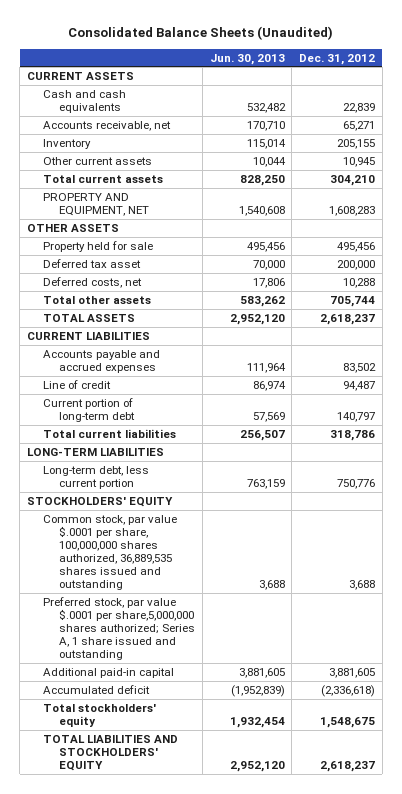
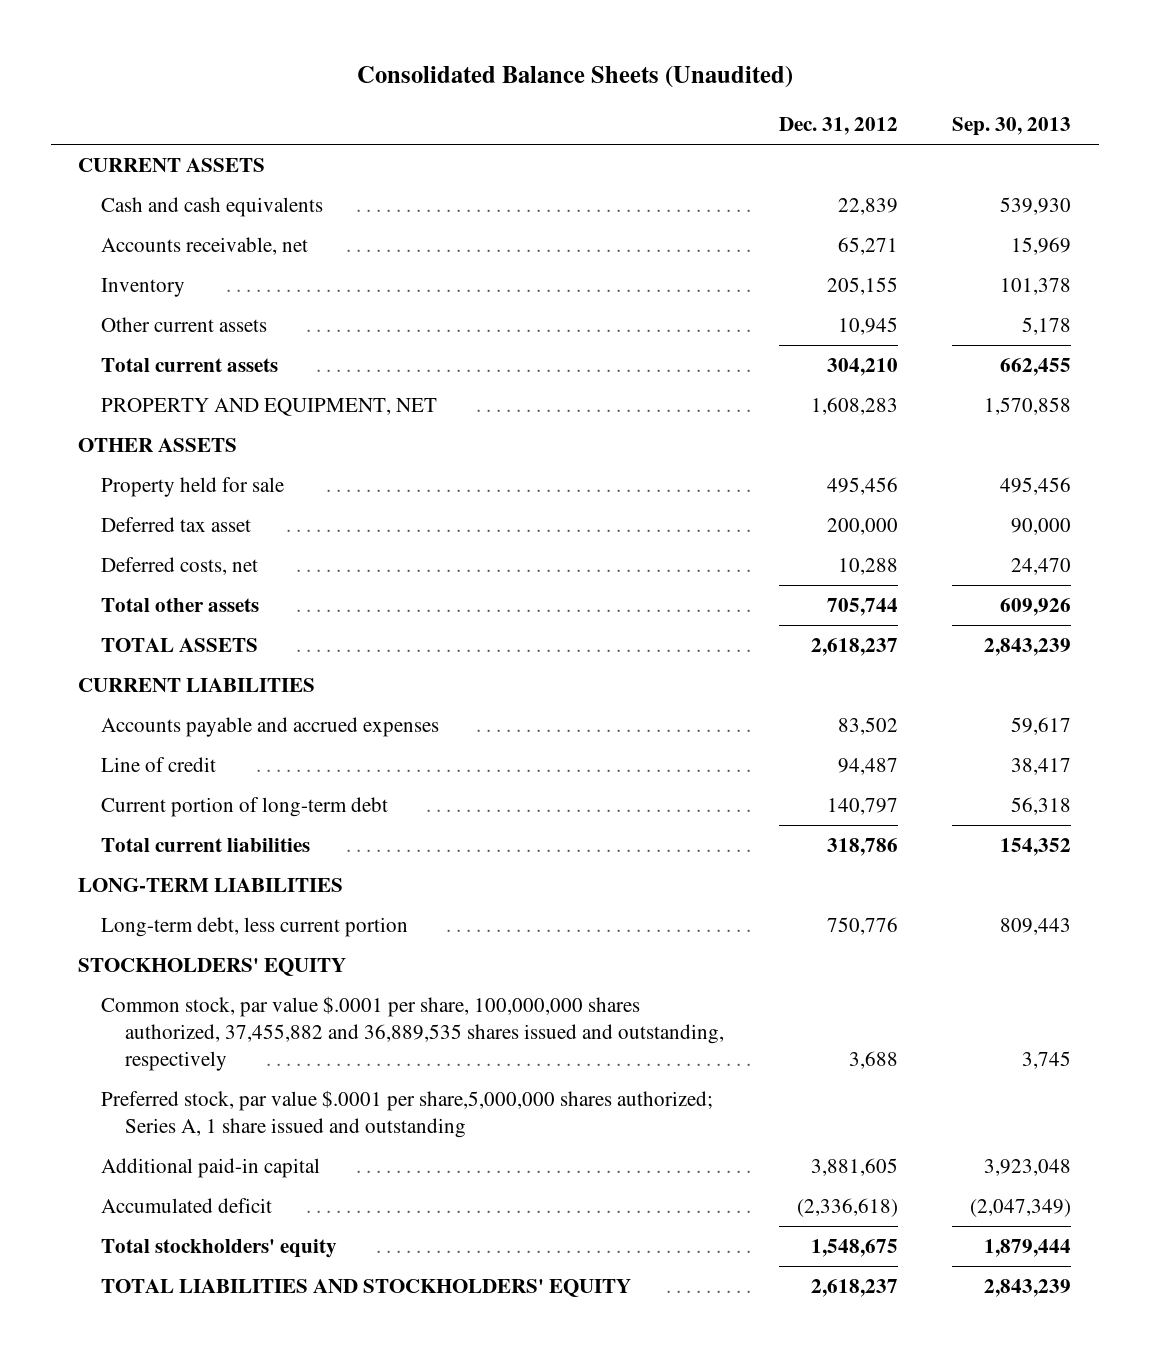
[209,53,285,65] Jun. 30, 2013 -> none
none -> [952,117,1072,137] Sep. 30, 2013
[42,514,177,591] Common stock, par value $.0001 per share, 100,000,000 shares authorized, 36,889,535 shares issued and outstanding -> [101,995,724,1072] Common stock, par value $.0001 per share, 100,000,000 shares authorized, 37,455,882 and 36,889,535 shares issued and outstanding, respectively

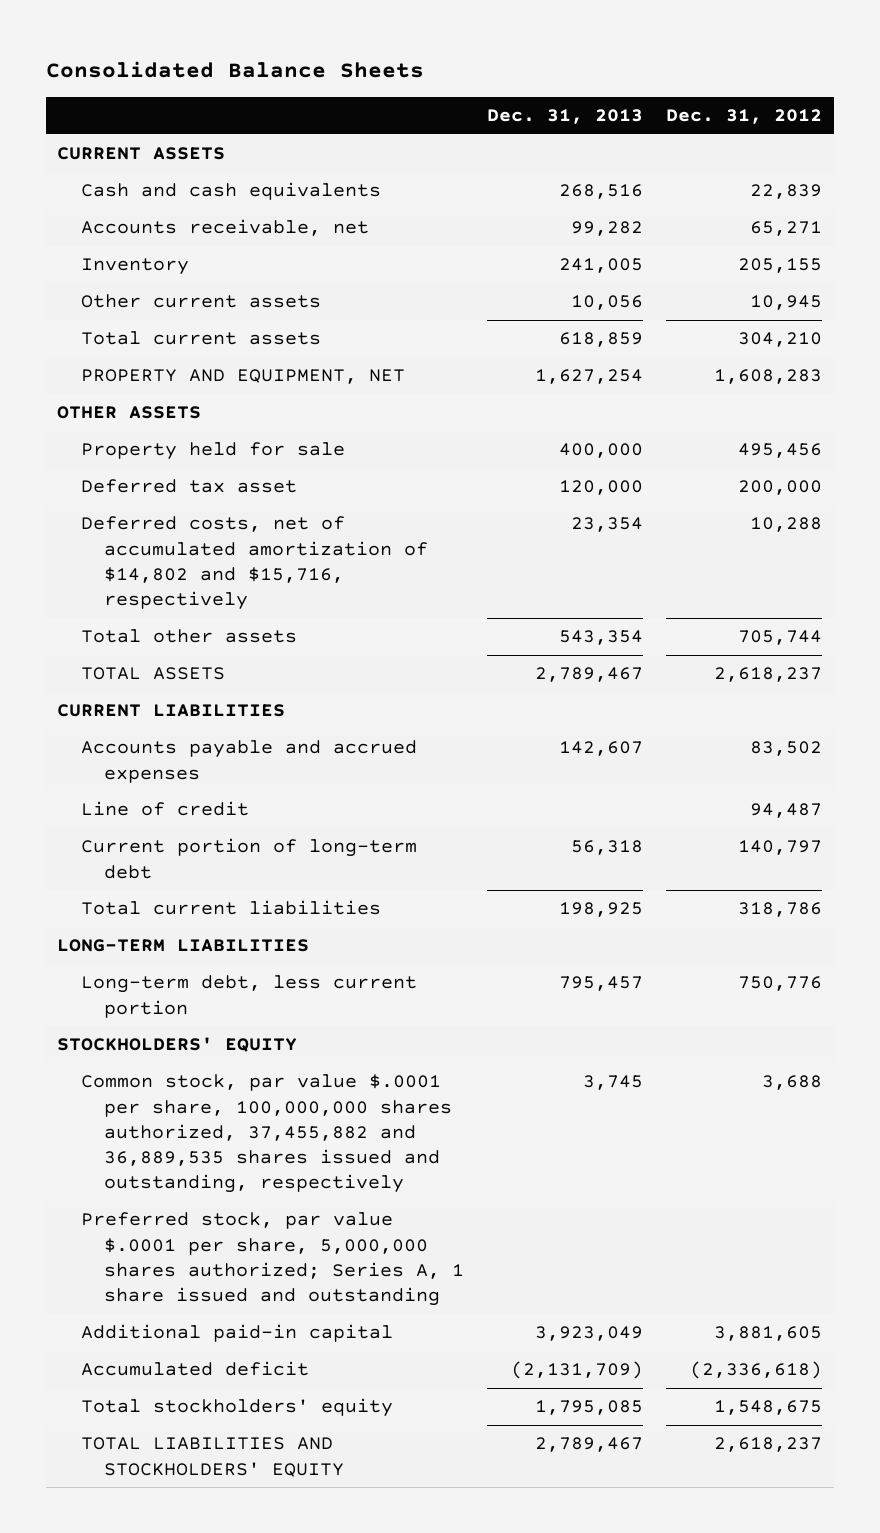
[356,66,793,89] Consolidated Balance Sheets (Unaudited) -> [45,60,424,78] Consolidated Balance Sheets
[952,117,1072,137] Sep. 30, 2013 -> none
none -> [487,109,644,125] Dec. 31, 2013
[101,556,259,575] Deferred costs, net -> [80,516,429,611] Deferred costs, net of accumulated amortization of $14,802 and $15,716, respectively
[101,1089,714,1138] Preferred stock, par value $.0001 per share,5,000,000 shares authorized; Series A, 1 share issued and outstanding -> [80,1212,465,1307] Preferred stock, par value $.0001 per share, 5,000,000 shares authorized; Series A, 1 share issued and outstanding

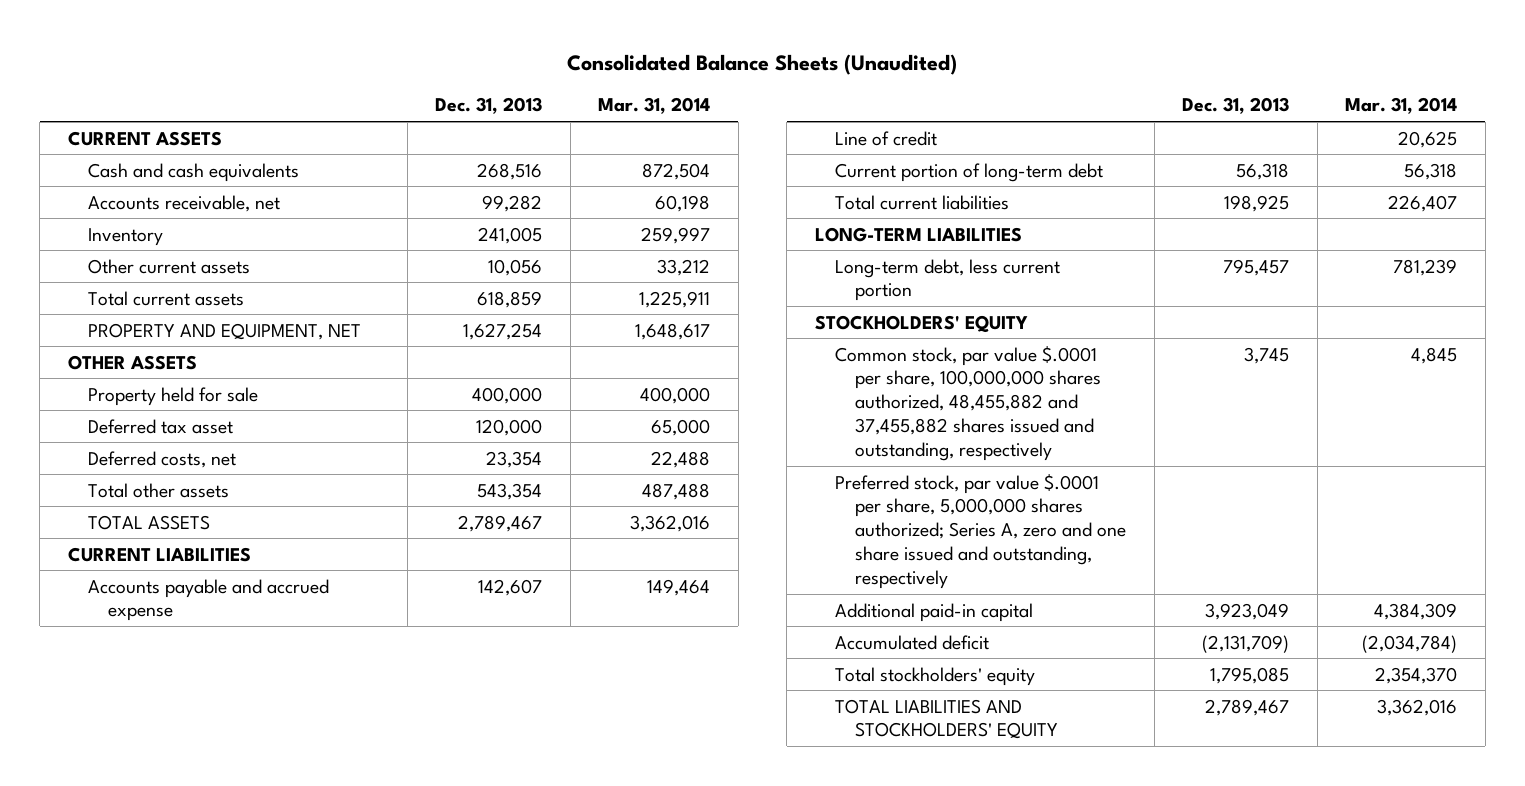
[45,60,424,78] Consolidated Balance Sheets -> [567,53,958,75] Consolidated Balance Sheets (Unaudited)
[666,109,823,125] Dec. 31, 2012 -> none
none -> [598,97,711,115] Mar. 31, 2014
[80,516,429,611] Deferred costs, net of accumulated amortization of $14,802 and $15,716, respectively -> [87,450,236,468] Deferred costs, net
[80,740,417,783] Accounts payable and accrued expenses -> [87,578,329,622] Accounts payable and accrued expense
[80,1074,453,1194] Common stock, par value $.0001 per share, 100,000,000 shares authorized, 37,455,882 and 36,889,535 shares issued and outstanding, respectively -> [834,345,1102,462] Common stock, par value $.0001 per share, 100,000,000 shares authorized, 48,455,882 and 37,455,882 shares issued and outstanding, respectively
[80,1212,465,1307] Preferred stock, par value $.0001 per share, 5,000,000 shares authorized; Series A, 1 share issued and outstanding -> [834,473,1127,590] Preferred stock, par value $.0001 per share, 5,000,000 shares authorized; Series A, zero and one share issued and outstanding, respectively

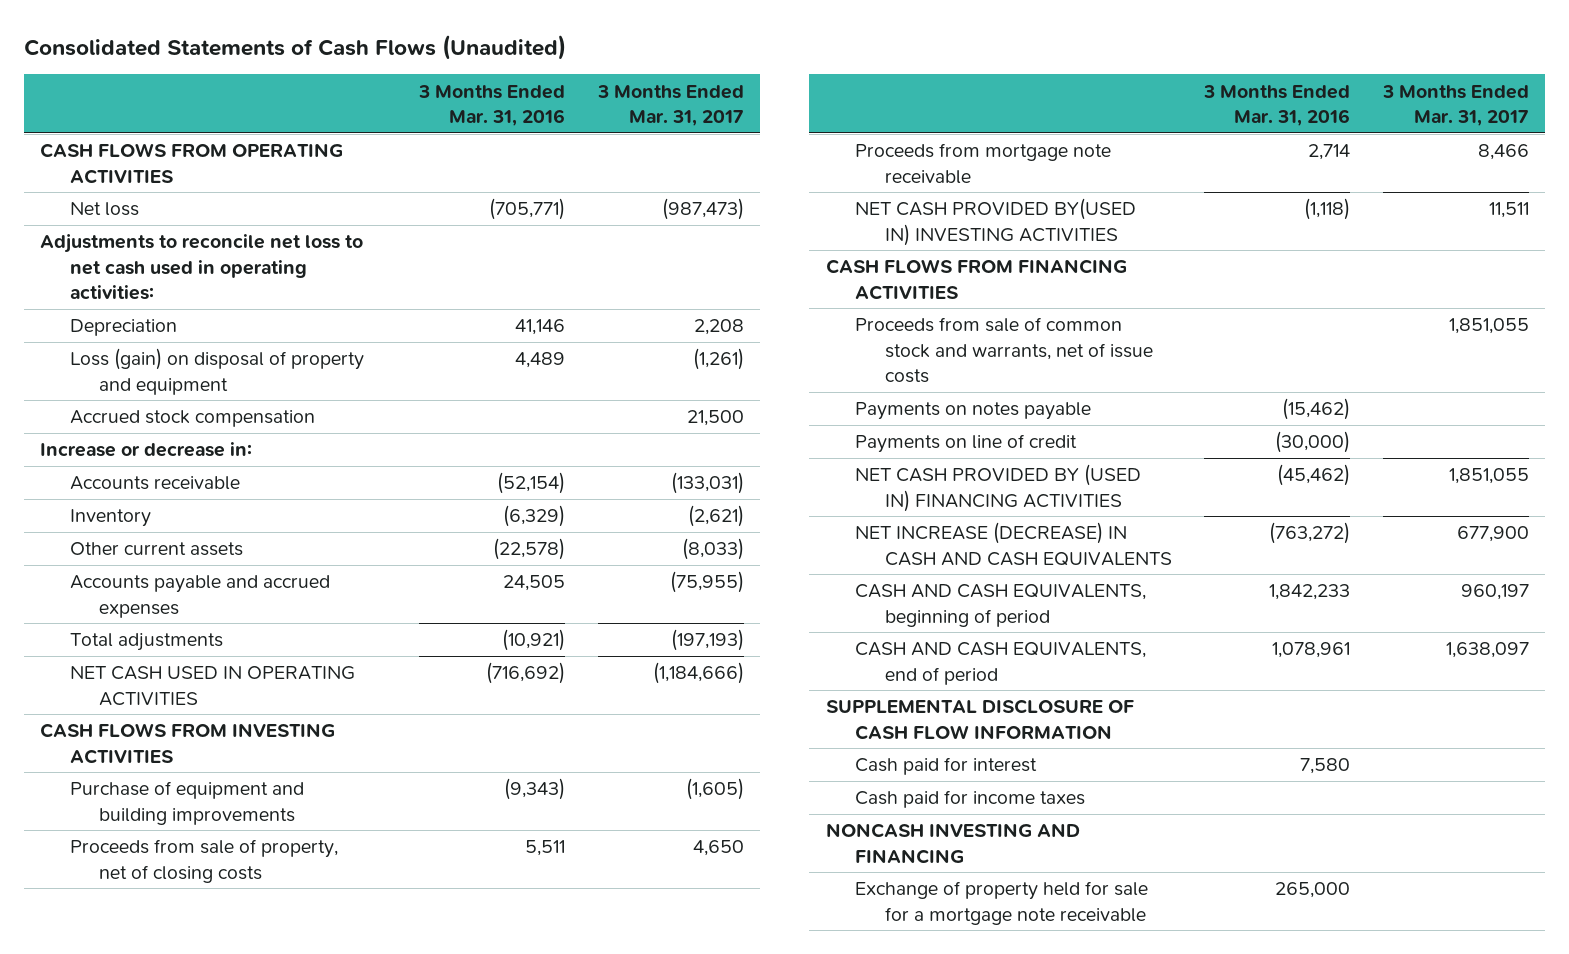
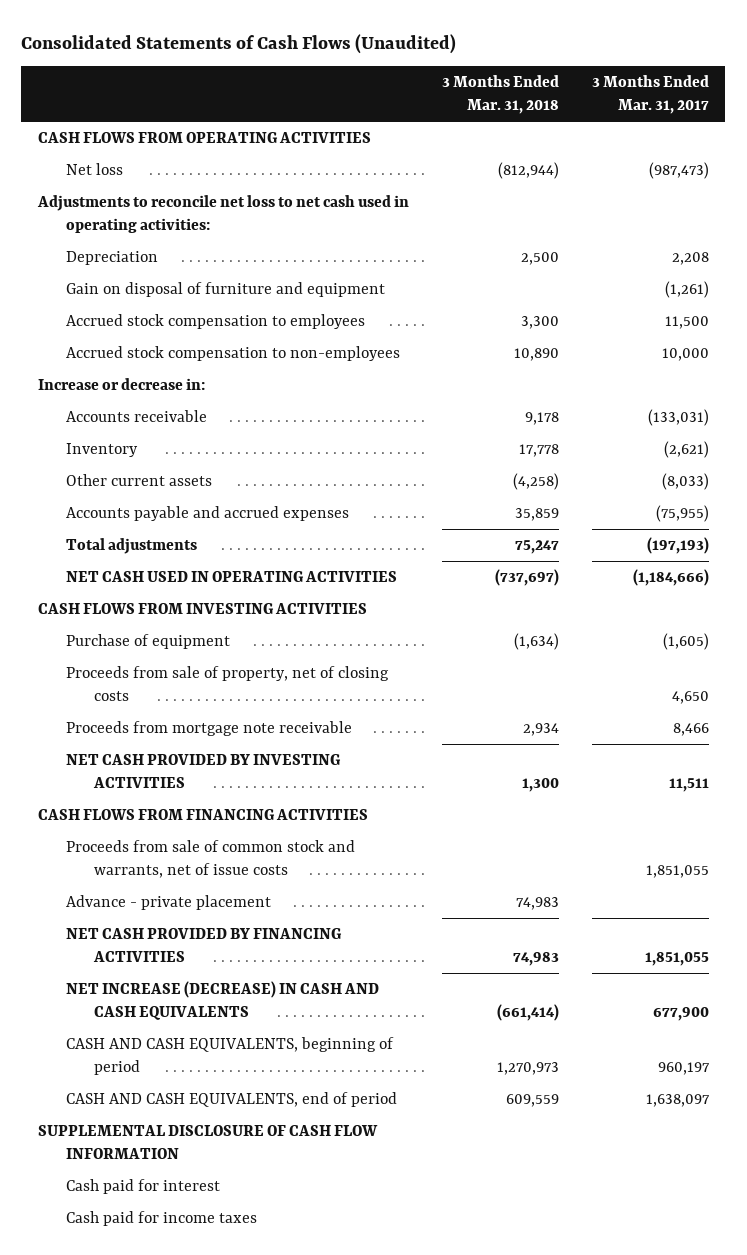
[418,84,566,127] 3 Months Ended Mar. 31, 2016 -> none
none -> [441,75,559,115] 3 Months Ended Mar. 31, 2018
[69,348,364,395] Loss (gain) on disposal of property and equipment -> [65,282,385,298] Gain on disposal of furniture and equipment
[69,410,315,428] Accrued stock compensation -> [65,314,365,330] Accrued stock compensation to employees
[686,410,744,427] 21,500 -> [664,316,709,330] 11,500
none -> [65,346,400,362] Accrued stock compensation to non-employees
[69,781,304,825] Purchase of equipment and building improvements -> [65,634,230,650] Purchase of equipment
[855,198,1137,246] NET CASH PROVIDED BY(USED IN) INVESTING ACTIVITIES -> [65,754,341,788] NET CASH PROVIDED BY INVESTING ACTIVITIES
[855,402,1092,421] Payments on notes payable -> none
[855,434,1078,454] Payments on line of credit -> none
none -> [65,895,271,911] Advance - private placement
[855,464,1142,512] NET CASH PROVIDED BY (USED IN) FINANCING ACTIVITIES -> [65,928,342,962] NET CASH PROVIDED BY FINANCING ACTIVITIES
[825,823,1080,864] NONCASH INVESTING AND FINANCING -> none
[855,881,1149,925] Exchange of property held for sale for a mortgage note receivable -> none

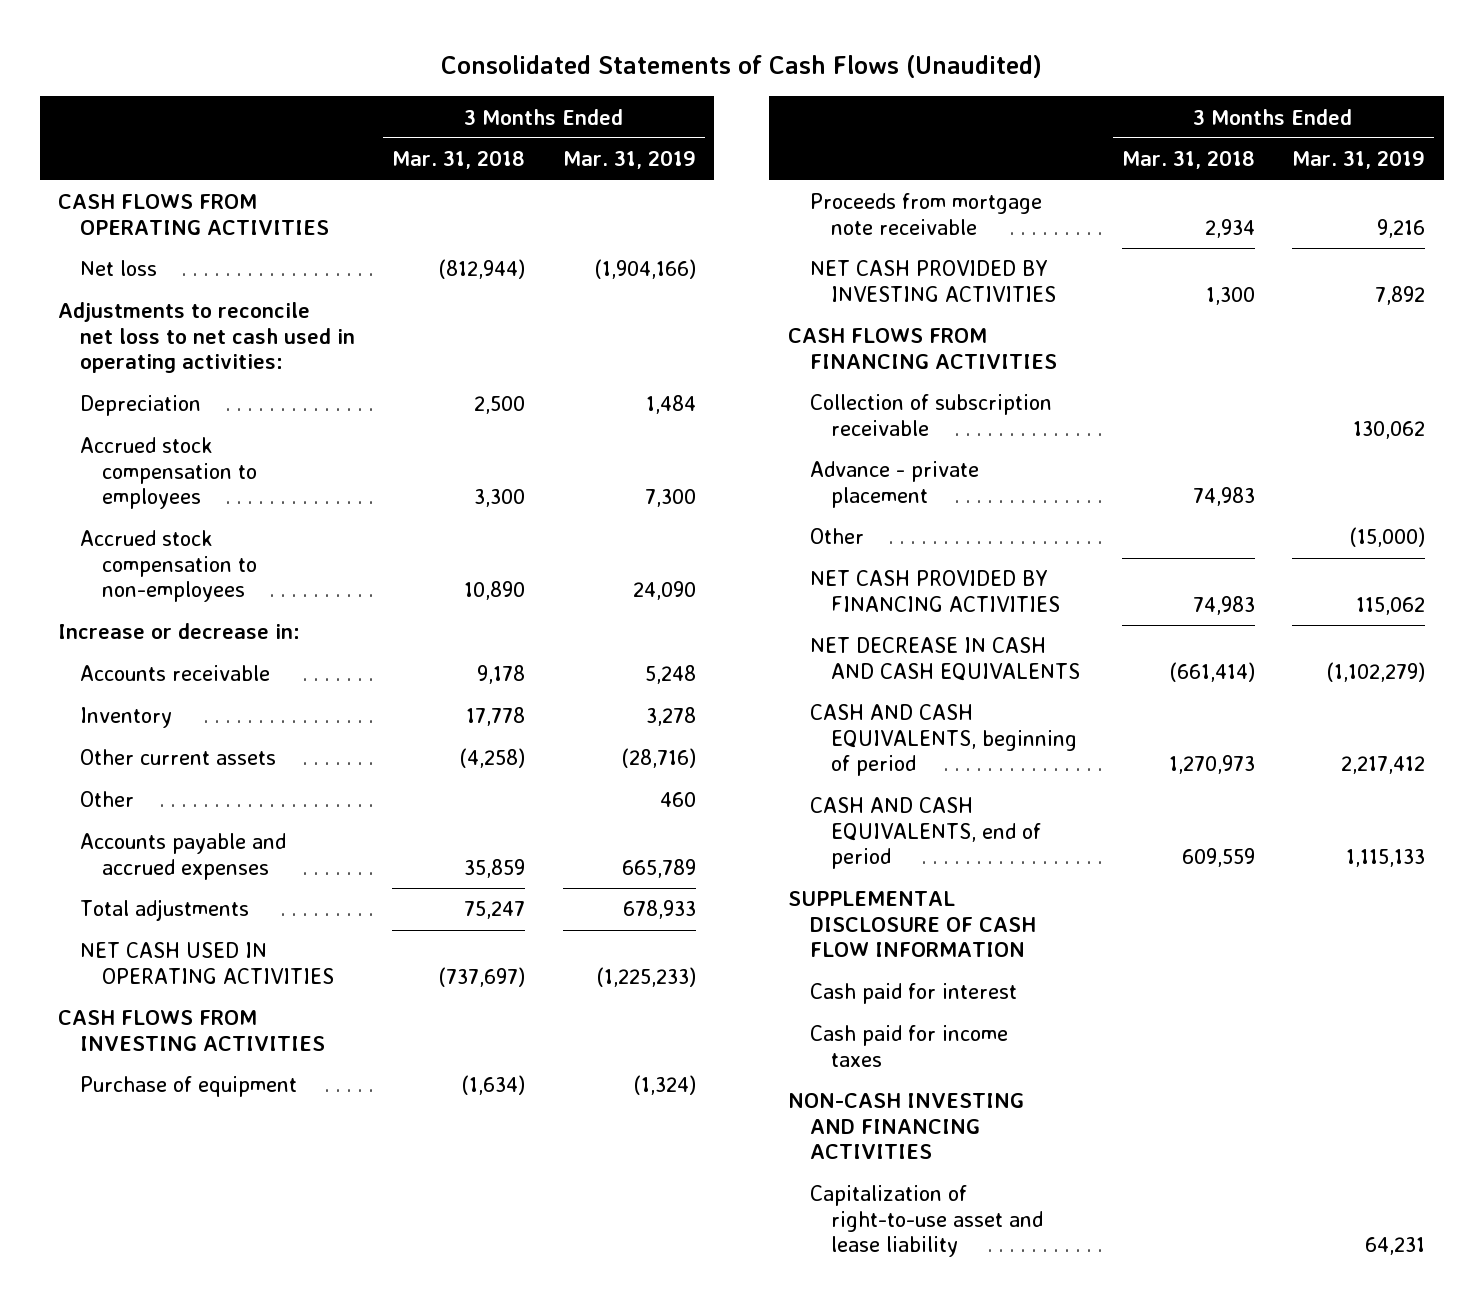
[591,75,709,115] 3 Months Ended Mar. 31, 2017 -> none
none -> [562,150,696,170] Mar. 31, 2019
[65,282,385,298] Gain on disposal of furniture and equipment -> none
none -> [80,791,135,808] Other
[65,666,389,701] Proceeds from sale of property, net of closing costs -> none
[65,840,355,878] Proceeds from sale of common stock and warrants, net of issue costs -> [809,394,1052,436] Collection of subscription receivable
none -> [809,528,864,545] Other
[65,981,379,1020] NET INCREASE (DECREASE) IN CASH AND CASH EQUIVALENTS -> [809,637,1081,681] NET DECREASE IN CASH AND CASH EQUIVALENTS
none -> [787,1093,1024,1160] NON-CASH INVESTING AND FINANCING ACTIVITIES
none -> [809,1185,1044,1258] Capitalization of right-to-use asset and lease liability

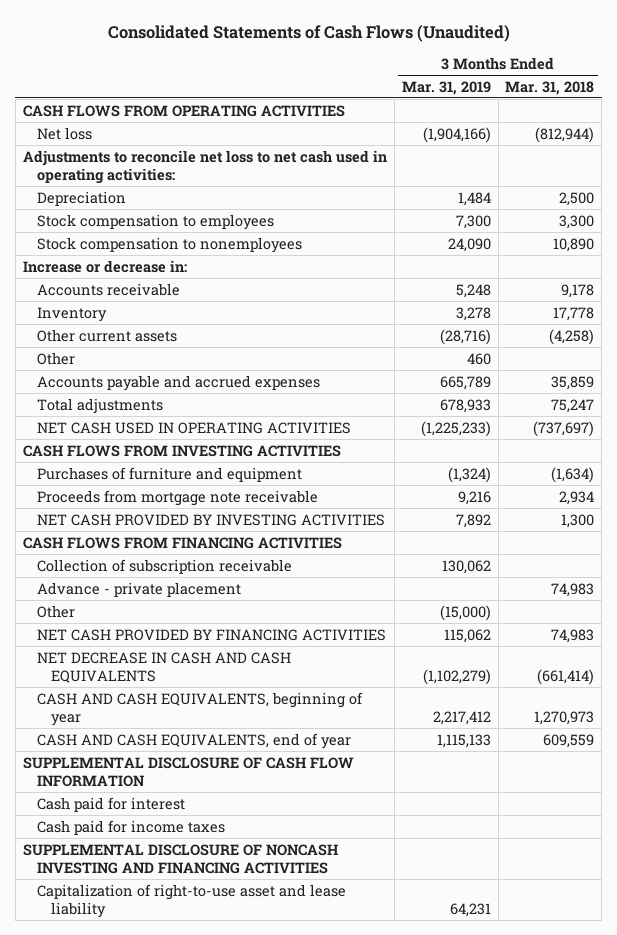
[80,437,257,510] Accrued stock compensation to employees -> [36,213,274,230] Stock compensation to employees
[80,530,257,603] Accrued stock compensation to non-employees -> [36,236,302,253] Stock compensation to nonemployees
[80,1076,298,1098] Purchase of equipment -> [36,466,302,482] Purchases of furniture and equipment
[809,704,1078,777] CASH AND CASH EQUIVALENTS, beginning of period -> [36,691,363,726] CASH AND CASH EQUIVALENTS, beginning of year
[809,797,1042,870] CASH AND CASH EQUIVALENTS, end of period -> [36,732,351,749] CASH AND CASH EQUIVALENTS, end of year
[787,1093,1024,1160] NON-CASH INVESTING AND FINANCING ACTIVITIES -> [22,843,338,874] SUPPLEMENTAL DISCLOSURE OF NONCASH INVESTING AND FINANCING ACTIVITIES

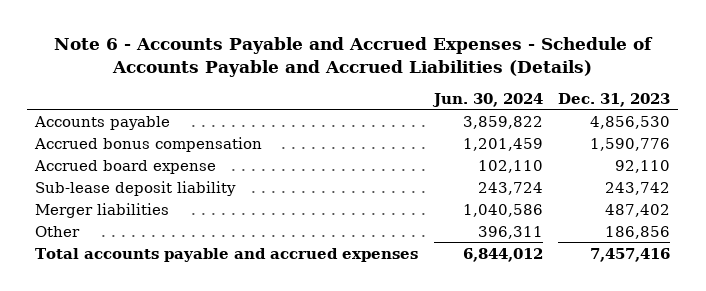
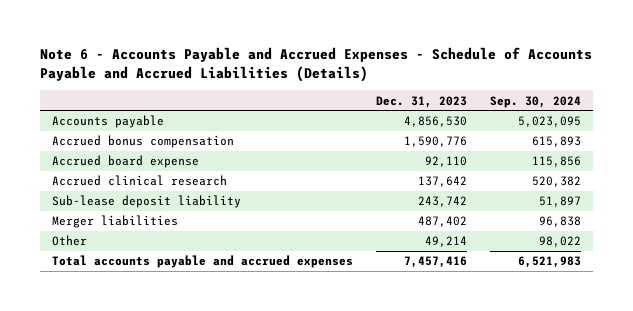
[431,92,543,107] Jun. 30, 2024 -> none
none -> [490,95,582,108] Sep. 30, 2024
none -> [51,175,227,187] Accrued clinical research
[605,225,671,239] 186,856 -> [424,236,467,248] 49,214

